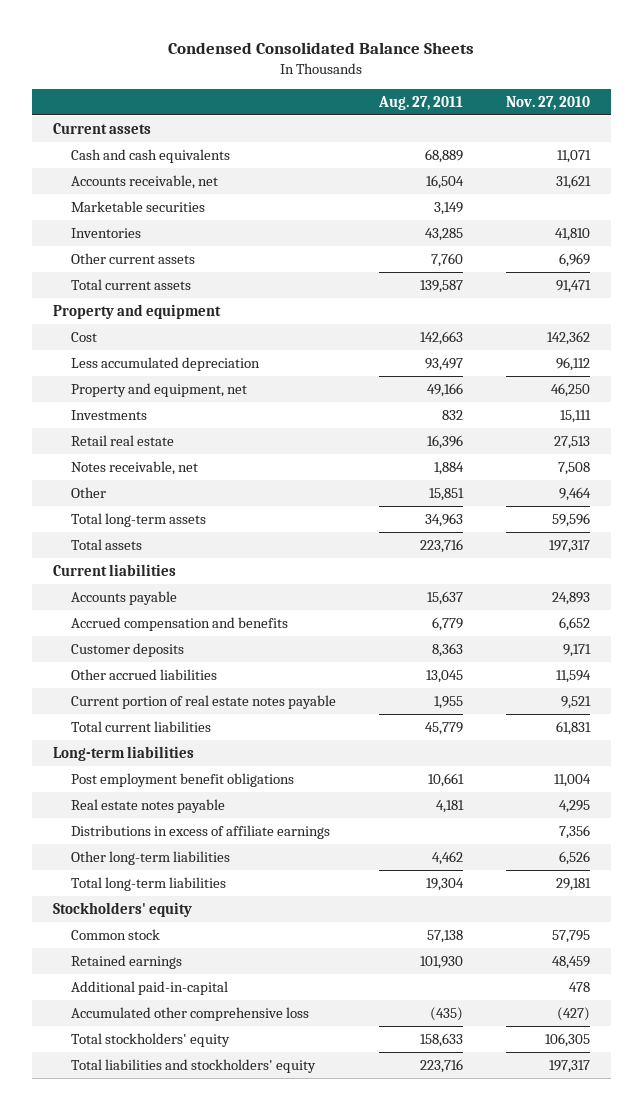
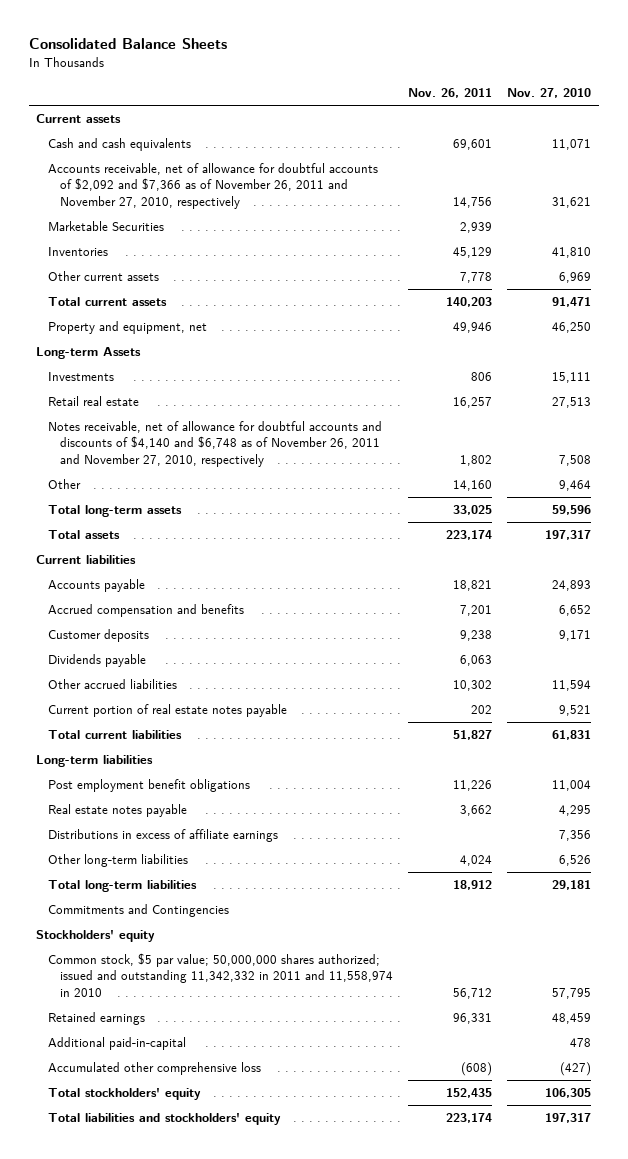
[168,42,475,55] Condensed Consolidated Balance Sheets -> [28,38,227,50] Consolidated Balance Sheets
[377,95,463,110] Aug. 27, 2011 -> none
none -> [408,88,493,99] Nov. 26, 2011
[71,174,219,189] Accounts receivable, net -> [48,162,379,209] Accounts receivable, net of allowance for doubtful accounts of $2,092 and $7,366 as of November 26, 2011 and November 27, 2010, respectively
[71,200,206,212] Marketable securities -> [48,220,165,231] Marketable Securities
[53,303,222,319] Property and equipment -> none
[71,331,98,342] Cost -> none
[71,356,261,371] Less accumulated depreciation -> none
none -> [36,346,142,359] Long-term Assets
[71,460,199,475] Notes receivable, net -> [48,420,383,467] Notes receivable, net of allowance for doubtful accounts and discounts of $4,140 and $6,748 as of November 26, 2011 and November 27, 2010, respectively
none -> [48,653,147,667] Dividends payable
none -> [48,903,230,917] Commitments and Contingencies
[71,928,161,940] Common stock -> [48,952,394,997] Common stock, $5 par value; 50,000,000 shares authorized; issued and outstanding 11,342,332 in 2011 and 11,558,974 in 2010

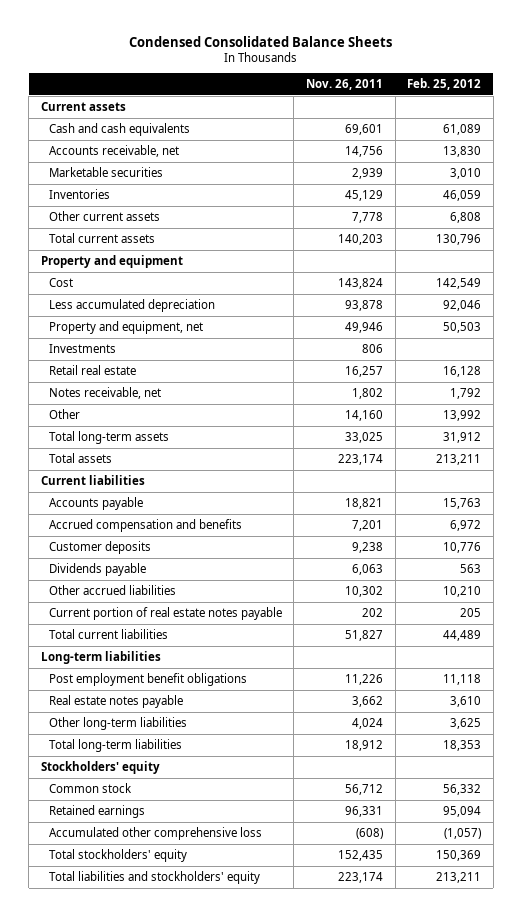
[28,38,227,50] Consolidated Balance Sheets -> [128,35,392,47] Condensed Consolidated Balance Sheets
[507,88,592,99] Nov. 27, 2010 -> none
none -> [407,78,482,91] Feb. 25, 2012
[48,162,379,209] Accounts receivable, net of allowance for doubtful accounts of $2,092 and $7,366 as of November 26, 2011 and November 27, 2010, respectively -> [48,144,179,157] Accounts receivable, net
[48,220,165,231] Marketable Securities -> [48,166,163,177] Marketable securities
none -> [40,254,183,268] Property and equipment
none -> [48,277,73,287] Cost
none -> [48,298,215,312] Less accumulated depreciation
[36,346,142,359] Long-term Assets -> none
[48,420,383,467] Notes receivable, net of allowance for doubtful accounts and discounts of $4,140 and $6,748 as of November 26, 2011 and November 27, 2010, respectively -> [48,386,161,399] Notes receivable, net
[48,828,279,842] Distributions in excess of affiliate earnings -> none
[48,903,230,917] Commitments and Contingencies -> none
[48,952,394,997] Common stock, $5 par value; 50,000,000 shares authorized; issued and outstanding 11,342,332 in 2011 and 11,558,974 in 2010 -> [48,782,132,793] Common stock
[48,1036,187,1050] Additional paid-in-capital -> none

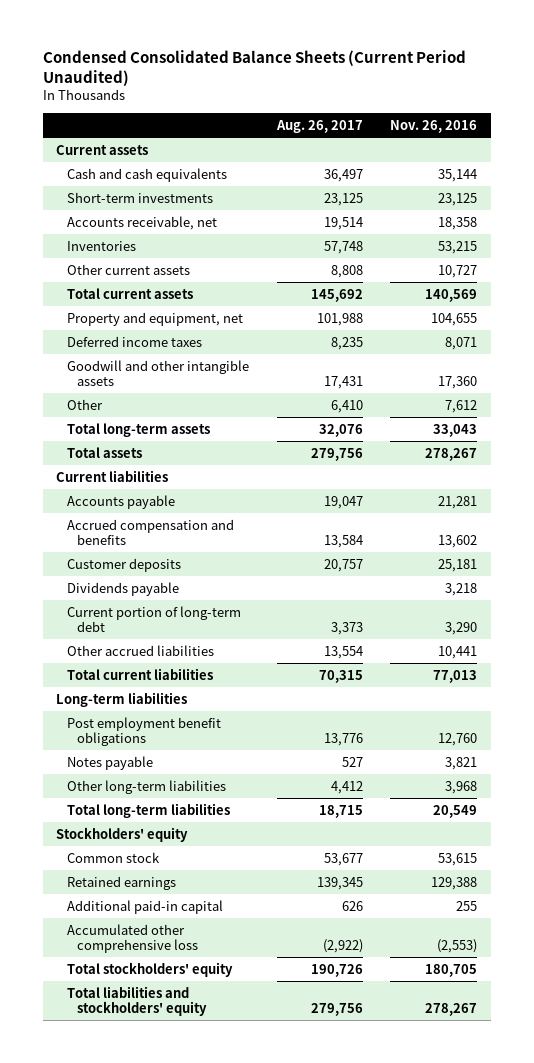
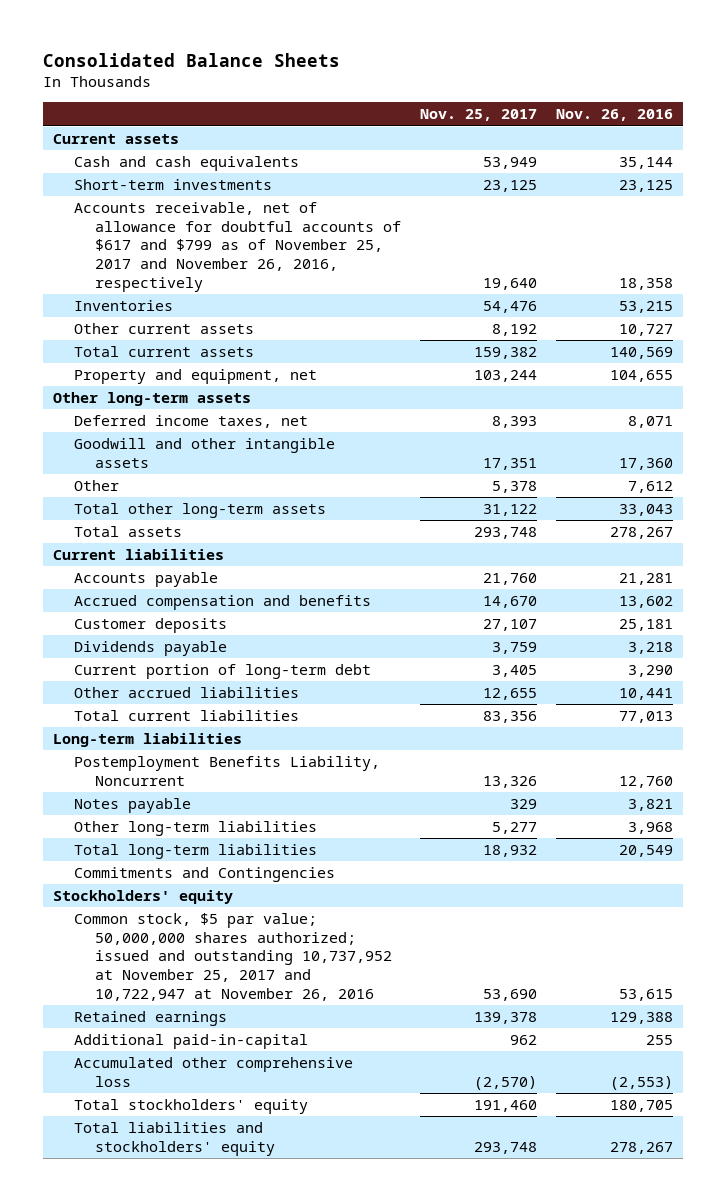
[42,49,466,86] Condensed Consolidated Balance Sheets (Current Period Unaudited) -> [43,52,341,67] Consolidated Balance Sheets
[275,120,363,134] Aug. 26, 2017 -> none
none -> [420,109,538,122] Nov. 25, 2017
[66,215,217,230] Accounts receivable, net -> [74,202,402,292] Accounts receivable, net of allowance for doubtful accounts of $617 and $799 as of November 25, 2017 and November 26, 2016, respectively
none -> [53,392,252,407] Other long-term assets
[66,335,202,347] Deferred income taxes -> [74,415,309,429] Deferred income taxes, net
[66,422,210,437] Total long-term assets -> [74,503,327,519] Total other long-term assets
[66,716,221,746] Post employment benefit obligations -> [74,756,381,786] Postemployment Benefits Liability, Noncurrent
none -> [74,867,336,883] Commitments and Contingencies
[66,851,160,863] Common stock -> [74,913,393,1001] Common stock, $5 par value; 50,000,000 shares authorized; issued and outstanding 10,737,952 at November 25, 2017 and 10,722,947 at November 26, 2016
[66,899,223,914] Additional paid-in capital -> [74,1034,309,1050] Additional paid-in-capital

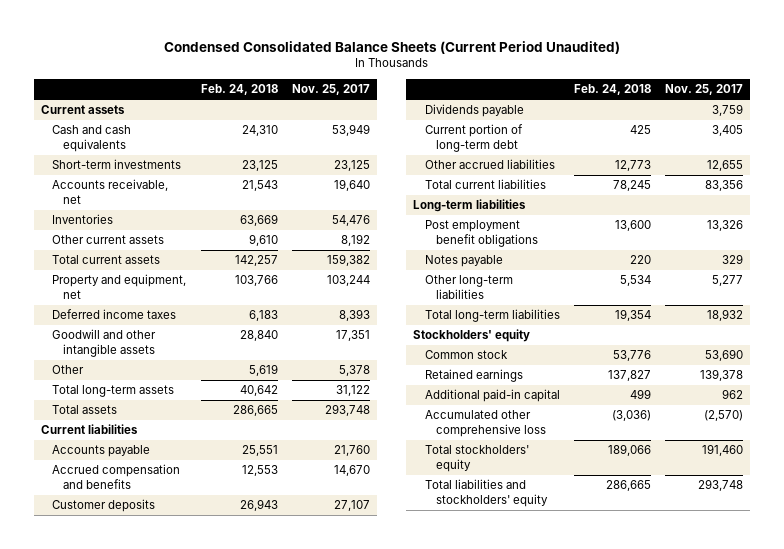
[43,52,341,67] Consolidated Balance Sheets -> [163,40,620,54] Condensed Consolidated Balance Sheets (Current Period Unaudited)
[556,109,674,122] Nov. 26, 2016 -> none
none -> [201,84,279,96] Feb. 24, 2018
[74,202,402,292] Accounts receivable, net of allowance for doubtful accounts of $617 and $799 as of November 25, 2017 and November 26, 2016, respectively -> [52,179,169,204] Accounts receivable, net
[53,392,252,407] Other long-term assets -> none
[74,415,309,429] Deferred income taxes, net -> [52,309,177,320] Deferred income taxes
[74,503,327,519] Total other long-term assets -> [52,385,175,398] Total long-term assets
[74,756,381,786] Postemployment Benefits Liability, Noncurrent -> [424,220,538,247] Post employment benefit obligations
[74,867,336,883] Commitments and Contingencies -> none
[74,913,393,1001] Common stock, $5 par value; 50,000,000 shares authorized; issued and outstanding 10,737,952 at November 25, 2017 and 10,722,947 at November 26, 2016 -> [424,350,508,360] Common stock
[74,1034,309,1050] Additional paid-in-capital -> [424,389,560,403] Additional paid-in capital

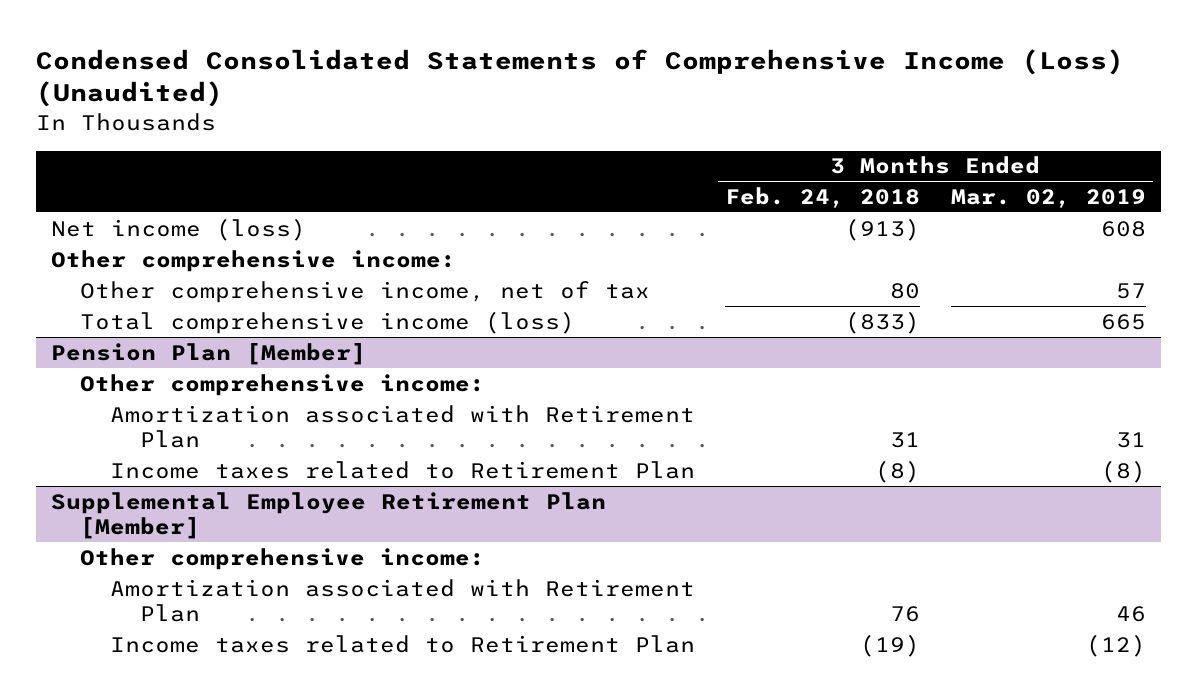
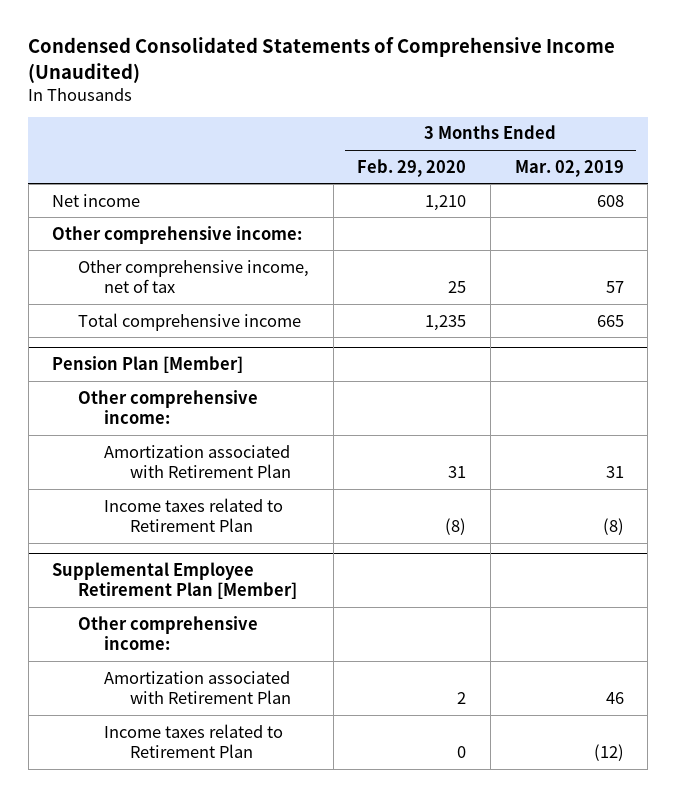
[35,48,1124,108] Condensed Consolidated Statements of Comprehensive Income (Loss) (Unaudited) -> [28,37,616,83] Condensed Consolidated Statements of Comprehensive Income (Unaudited)
[725,186,921,208] Feb. 24, 2018 -> none
none -> [357,158,467,177] Feb. 29, 2020
[50,217,306,241] Net income (loss) -> [52,193,141,207] Net income
[80,310,576,334] Total comprehensive income (loss) -> [78,312,302,331] Total comprehensive income

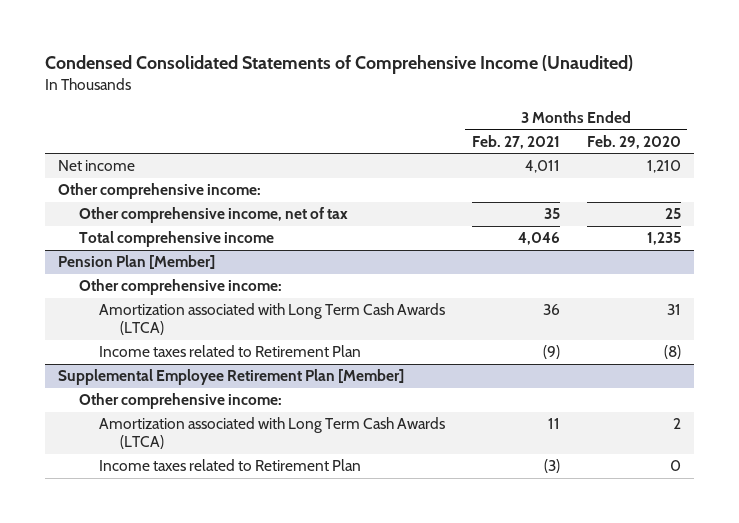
[514,159,624,177] Mar. 02, 2019 -> none
none -> [472,134,561,149] Feb. 27, 2021
[104,444,292,479] Amortization associated with Retirement Plan -> [99,303,446,336] Amortization associated with Long Term Cash Awards (LTCA)
[104,670,292,705] Amortization associated with Retirement Plan -> [99,417,446,450] Amortization associated with Long Term Cash Awards (LTCA)

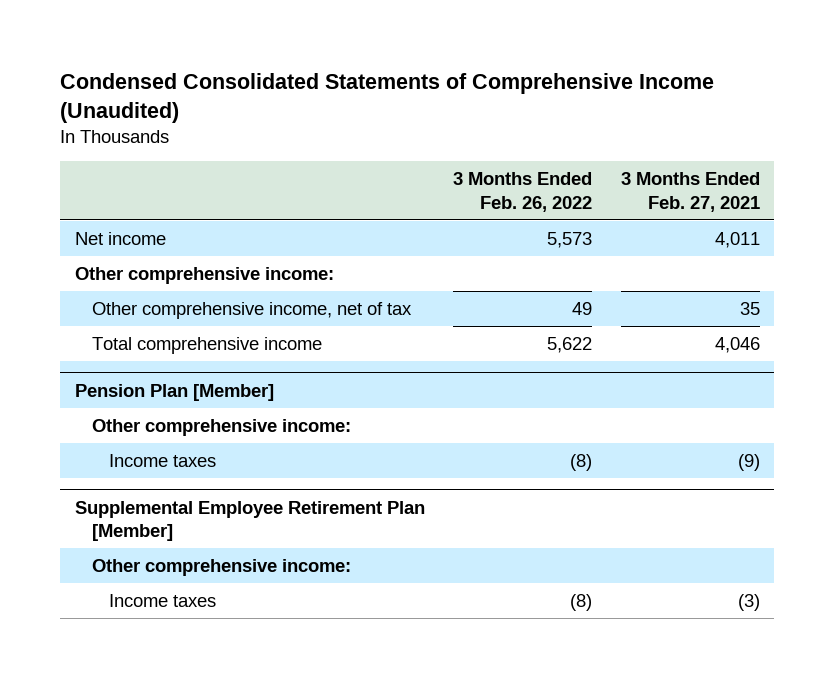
[586,134,681,149] Feb. 29, 2020 -> none
none -> [453,172,593,212] 3 Months Ended Feb. 26, 2022
[99,303,446,336] Amortization associated with Long Term Cash Awards (LTCA) -> none
[99,345,362,358] Income taxes related to Retirement Plan -> [108,453,216,467] Income taxes
[99,417,446,450] Amortization associated with Long Term Cash Awards (LTCA) -> none
[99,459,362,472] Income taxes related to Retirement Plan -> [108,593,216,607] Income taxes

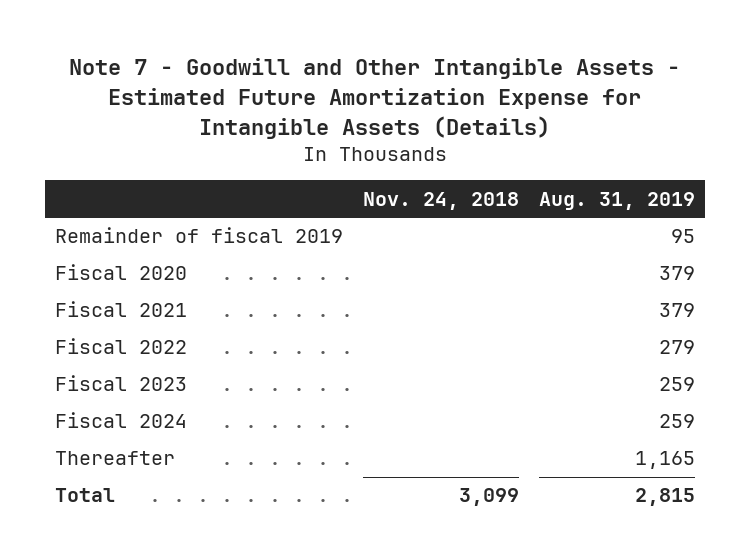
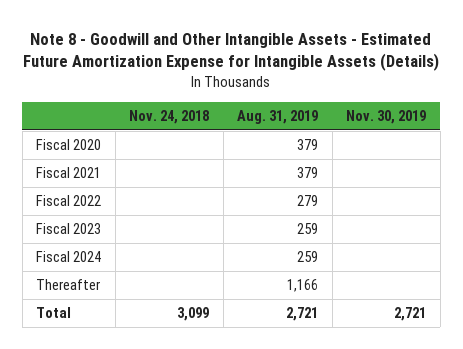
[69,57,681,140] Note 7 - Goodwill and Other Intangible Assets - Estimated Future Amortization Expense for Intangible Assets (Details) -> [23,32,440,72] Note 8 - Goodwill and Other Intangible Assets - Estimated Future Amortization Expense for Intangible Assets (Details)
none -> [346,109,427,124] Nov. 30, 2019
[55,227,344,244] Remainder of fiscal 2019 -> none
[635,451,696,470] 1,165 -> [287,279,319,293] 1,166
[635,488,696,507] 2,815 -> [286,307,319,322] 2,721

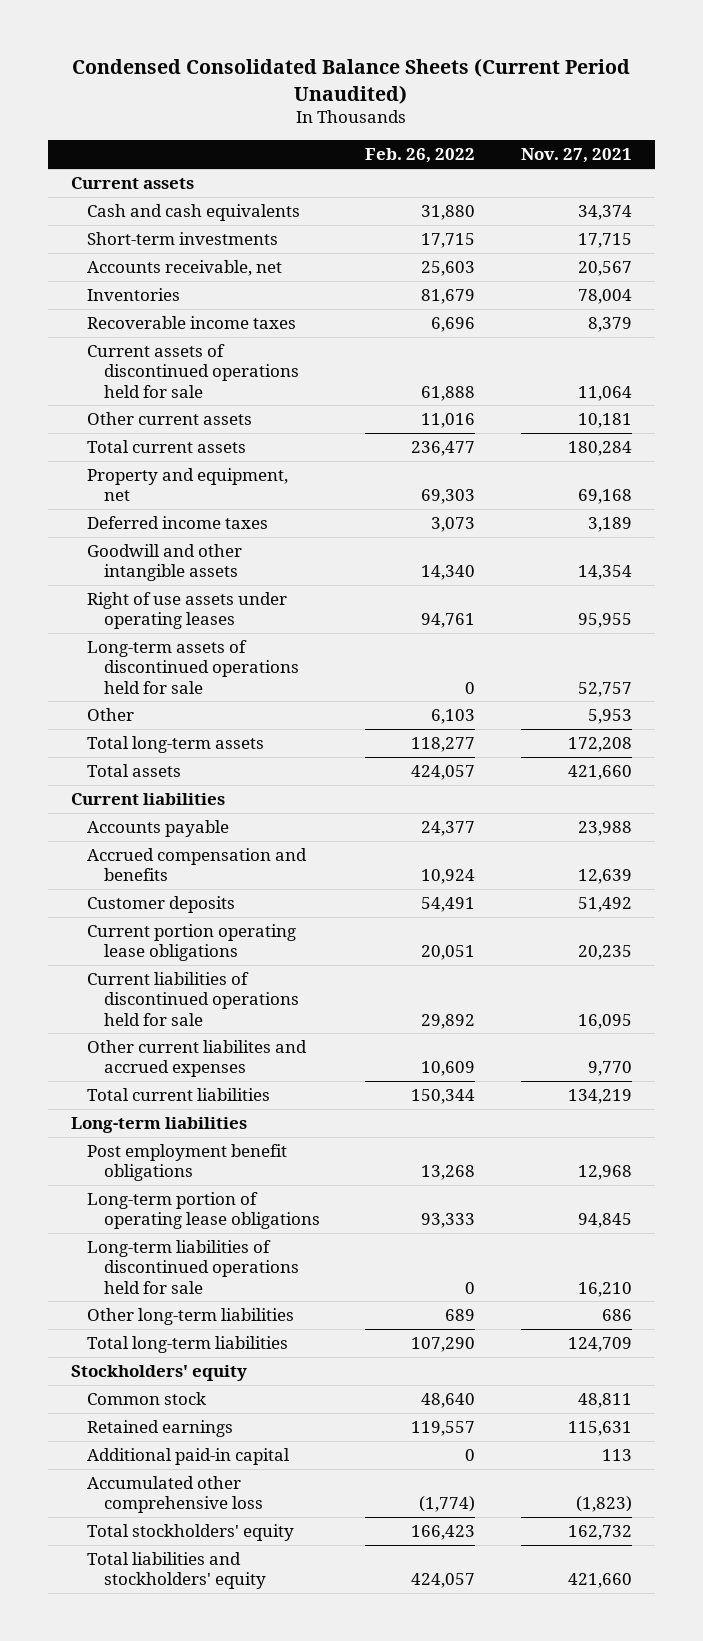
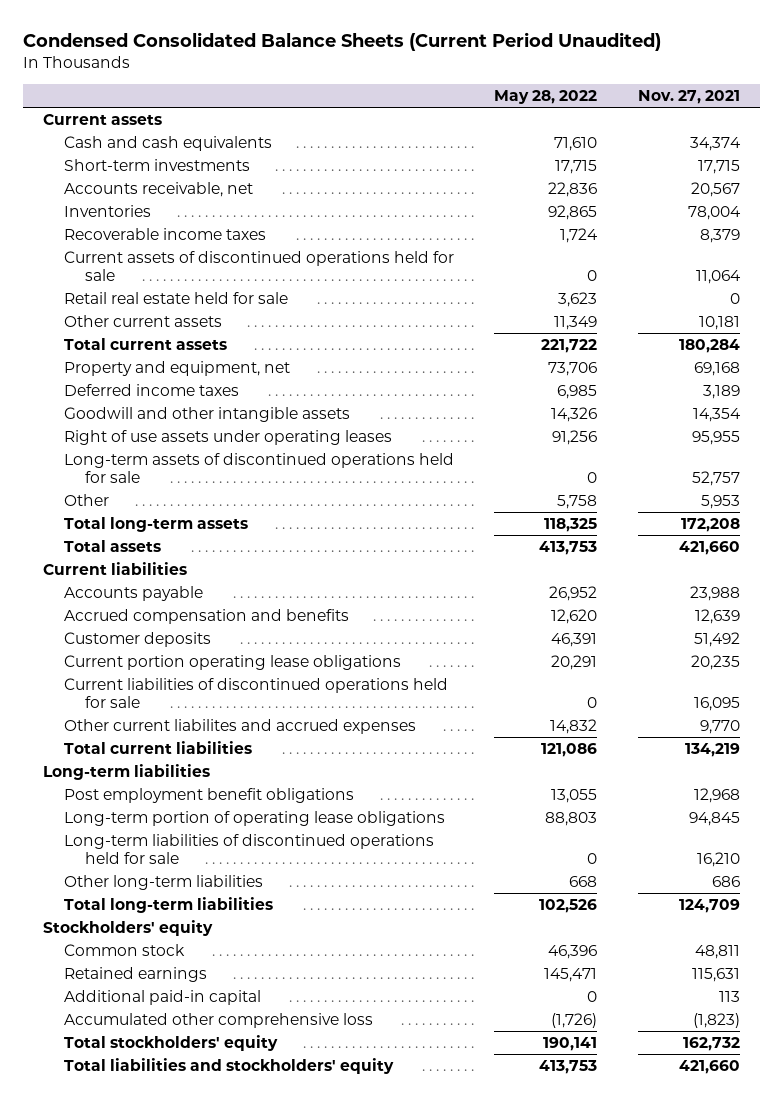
[365,148,476,164] Feb. 26, 2022 -> none
none -> [494,90,598,105] May 28, 2022
none -> [64,292,289,305] Retail real estate held for sale

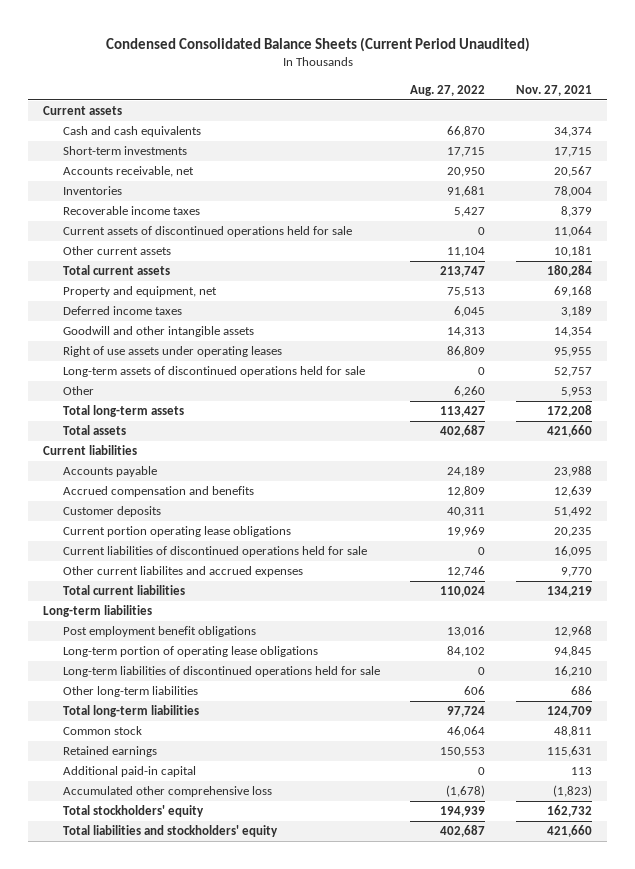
[494,90,598,105] May 28, 2022 -> none
none -> [410,84,486,96] Aug. 27, 2022
[64,292,289,305] Retail real estate held for sale -> none
[43,920,214,937] Stockholders' equity -> none

